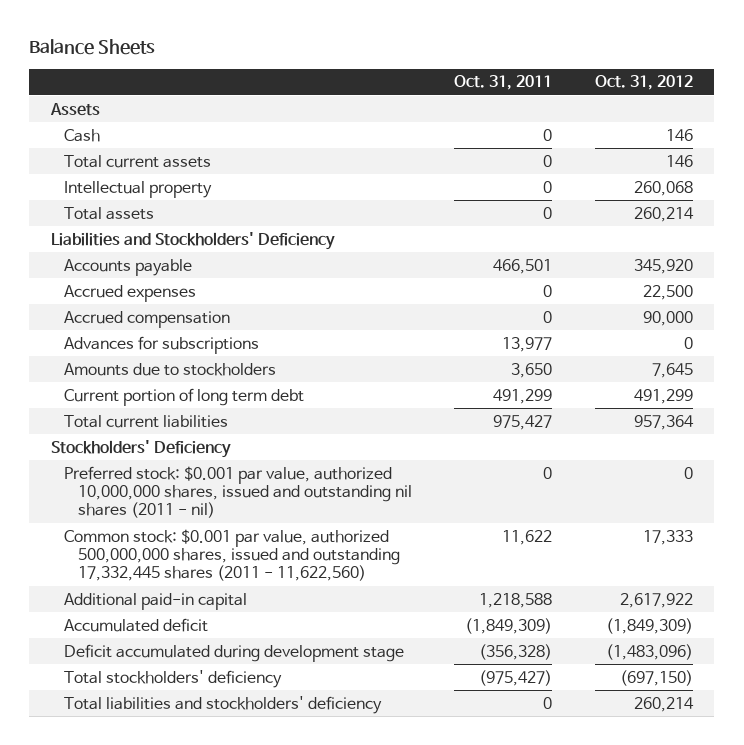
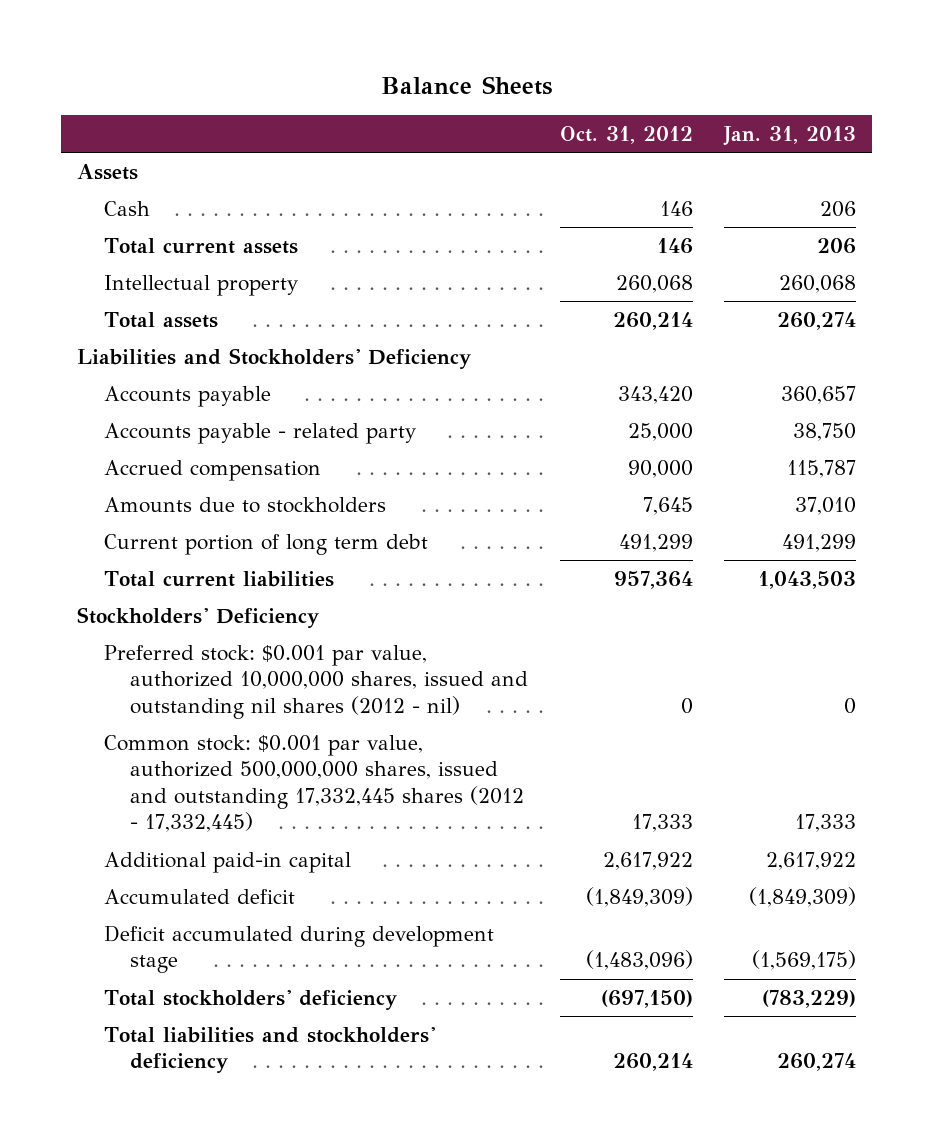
[454,75,553,91] Oct. 31, 2011 -> none
none -> [723,125,857,146] Jan. 31, 2013
[64,284,197,302] Accrued expenses -> none
[633,258,693,274] 345,920 -> [617,385,693,404] 343,420
none -> [103,422,416,444] Accounts payable - related party
[64,335,260,354] Advances for subscriptions -> none
[64,465,412,519] Preferred stock: $0.001 par value, authorized 10,000,000 shares, issued and outstanding nil shares (2011 - nil) -> [103,644,529,719] Preferred stock: $0.001 par value, authorized 10,000,000 shares, issued and outstanding nil shares (2012 - nil)
[64,528,400,582] Common stock: $0.001 par value, authorized 500,000,000 shares, issued and outstanding 17,332,445 shares (2011 - 11,622,560) -> [103,734,525,833] Common stock: $0.001 par value, authorized 500,000,000 shares, issued and outstanding 17,332,445 shares (2012 - 17,332,445)

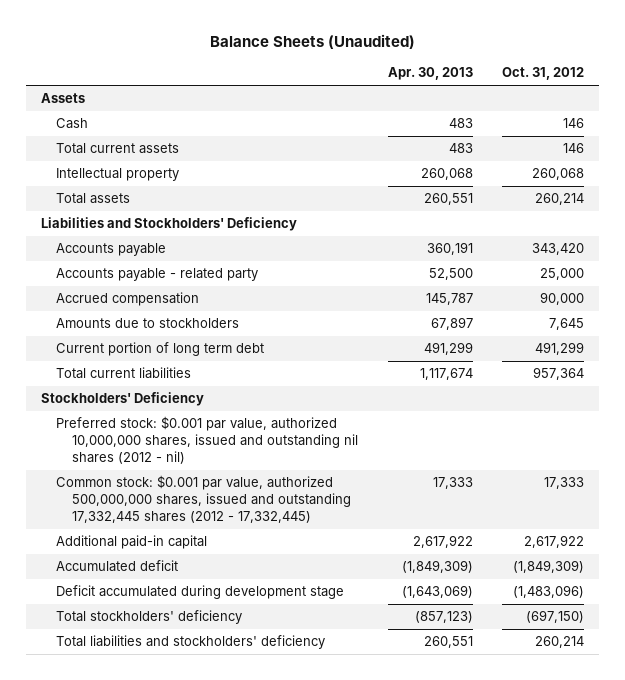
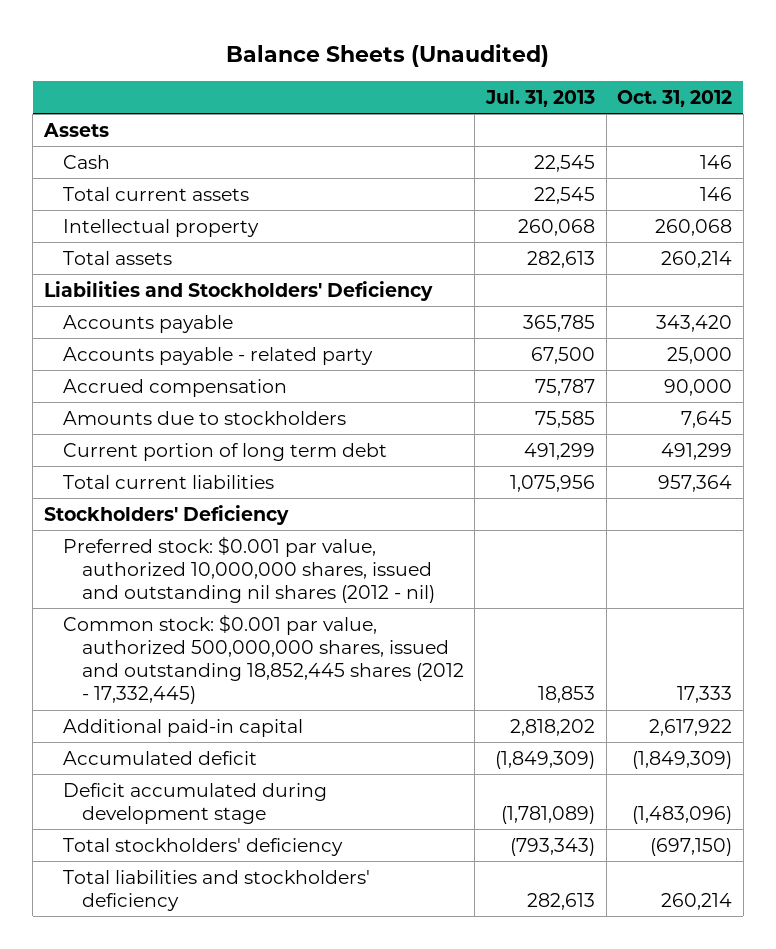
[387,67,473,81] Apr. 30, 2013 -> none
none -> [485,90,596,108] Jul. 31, 2013
[56,475,351,523] Common stock: $0.001 par value, authorized 500,000,000 shares, issued and outstanding 17,332,445 shares (2012 - 17,332,445) -> [62,613,464,705] Common stock: $0.001 par value, authorized 500,000,000 shares, issued and outstanding 18,852,445 shares (2012 - 17,332,445)

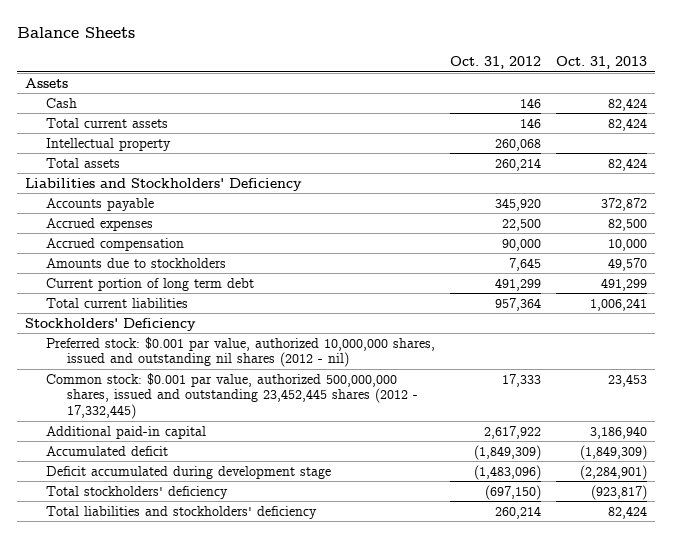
[226,44,550,68] Balance Sheets (Unaudited) -> [17,27,136,39] Balance Sheets
[485,90,596,108] Jul. 31, 2013 -> none
none -> [556,56,648,70] Oct. 31, 2013
[62,346,373,365] Accounts payable - related party -> none
[656,314,733,332] 343,420 -> [495,197,542,211] 345,920
none -> [46,217,154,231] Accrued expenses
[62,613,464,705] Common stock: $0.001 par value, authorized 500,000,000 shares, issued and outstanding 18,852,445 shares (2012 - 17,332,445) -> [46,372,418,420] Common stock: $0.001 par value, authorized 500,000,000 shares, issued and outstanding 23,452,445 shares (2012 - 17,332,445)

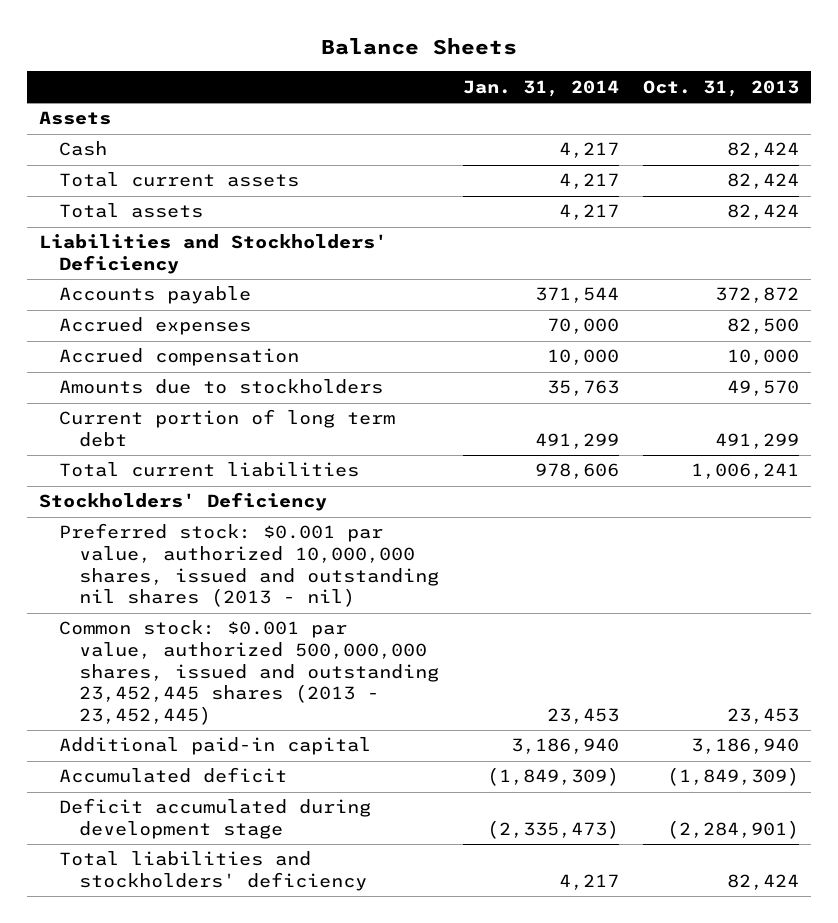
[450,56,542,70] Oct. 31, 2012 -> none
none -> [462,79,619,97] Jan. 31, 2014
[46,137,172,151] Intellectual property -> none
[46,336,436,368] Preferred stock: $0.001 par value, authorized 10,000,000 shares, issued and outstanding nil shares (2012 - nil) -> [59,523,439,608] Preferred stock: $0.001 par value, authorized 10,000,000 shares, issued and outstanding nil shares (2013 - nil)
[46,372,418,420] Common stock: $0.001 par value, authorized 500,000,000 shares, issued and outstanding 23,452,445 shares (2012 - 17,332,445) -> [59,620,439,726] Common stock: $0.001 par value, authorized 500,000,000 shares, issued and outstanding 23,452,445 shares (2013 - 23,452,445)
[46,485,229,499] Total stockholders' deficiency -> none

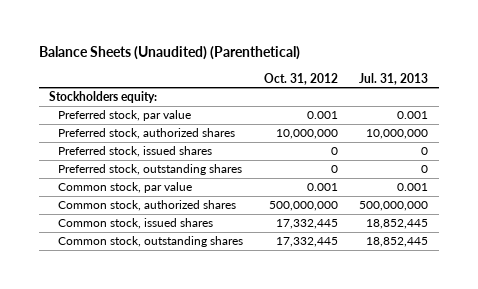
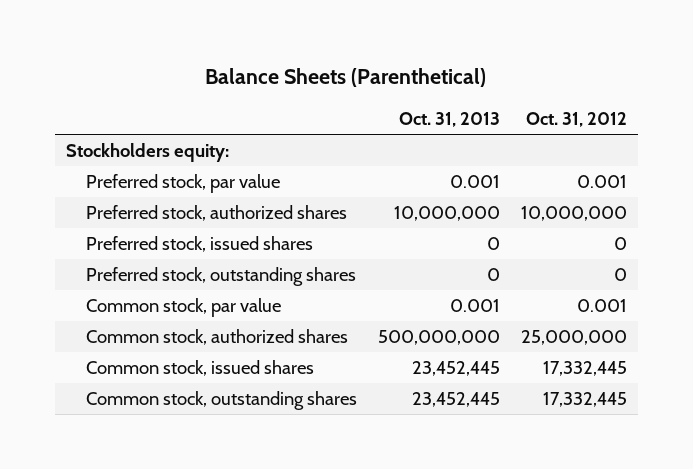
[38,46,300,61] Balance Sheets (Unaudited) (Parenthetical) -> [205,68,487,88] Balance Sheets (Parenthetical)
[359,72,429,85] Jul. 31, 2013 -> none
none -> [399,112,501,128] Oct. 31, 2013
[269,201,339,212] 500,000,000 -> [521,330,628,346] 25,000,000

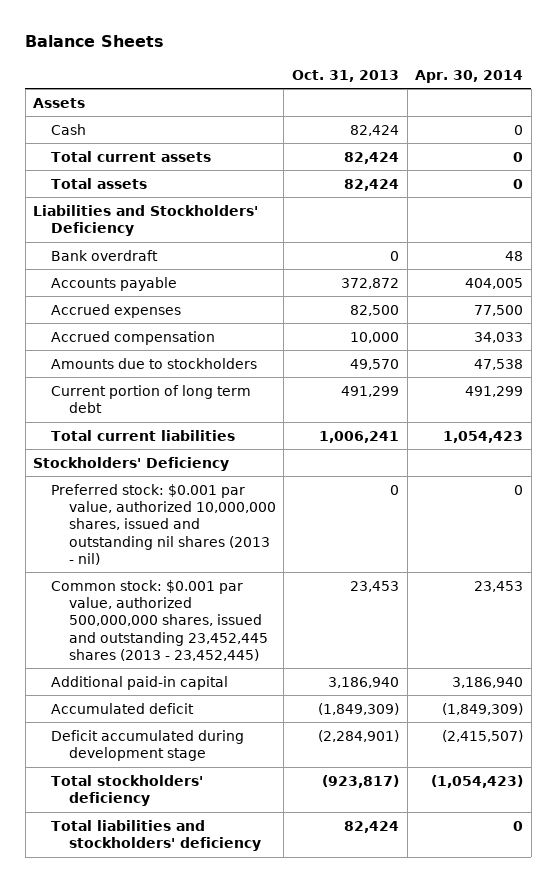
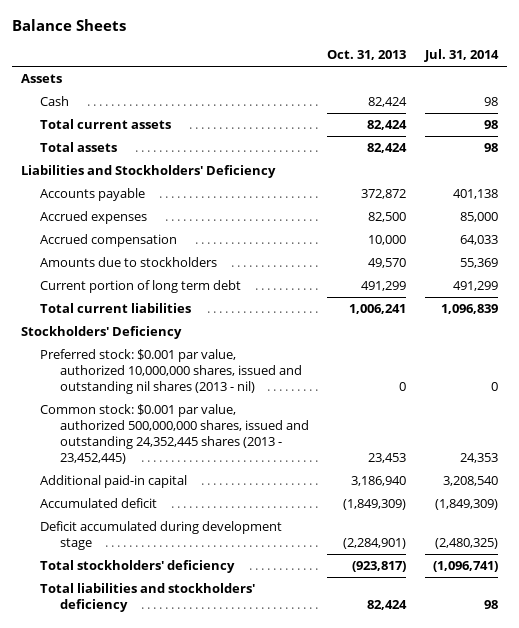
[415,69,524,83] Apr. 30, 2014 -> none
none -> [423,49,499,63] Jul. 31, 2014
[51,249,159,261] Bank overdraft -> none
[51,579,268,661] Common stock: $0.001 par value, authorized 500,000,000 shares, issued and outstanding 23,452,445 shares (2013 - 23,452,445) -> [40,403,309,464] Common stock: $0.001 par value, authorized 500,000,000 shares, issued and outstanding 24,352,445 shares (2013 - 23,452,445)

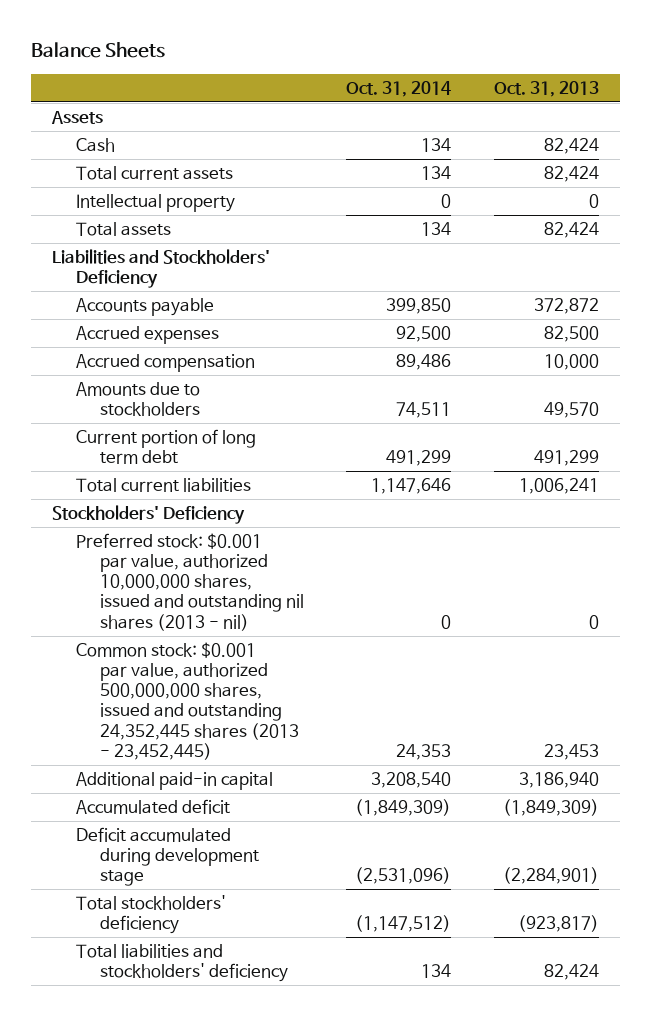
[423,49,499,63] Jul. 31, 2014 -> none
none -> [346,80,452,97] Oct. 31, 2014
none -> [76,194,236,213] Intellectual property

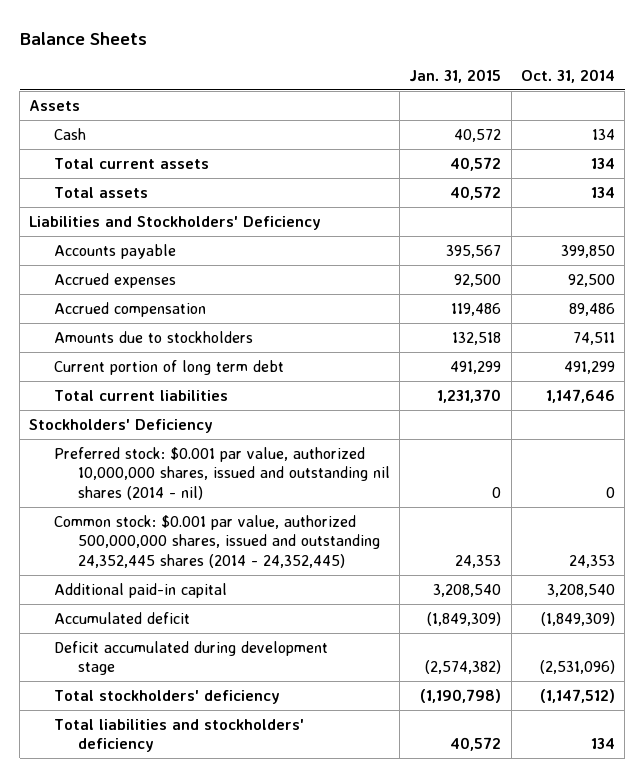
[493,80,599,97] Oct. 31, 2013 -> none
none -> [409,68,502,83] Jan. 31, 2015
[76,194,236,213] Intellectual property -> none
[76,533,304,631] Preferred stock: $0.001 par value, authorized 10,000,000 shares, issued and outstanding nil shares (2013 - nil) -> [53,446,391,500] Preferred stock: $0.001 par value, authorized 10,000,000 shares, issued and outstanding nil shares (2014 - nil)
[76,642,299,760] Common stock: $0.001 par value, authorized 500,000,000 shares, issued and outstanding 24,352,445 shares (2013 - 23,452,445) -> [53,514,381,568] Common stock: $0.001 par value, authorized 500,000,000 shares, issued and outstanding 24,352,445 shares (2014 - 24,352,445)

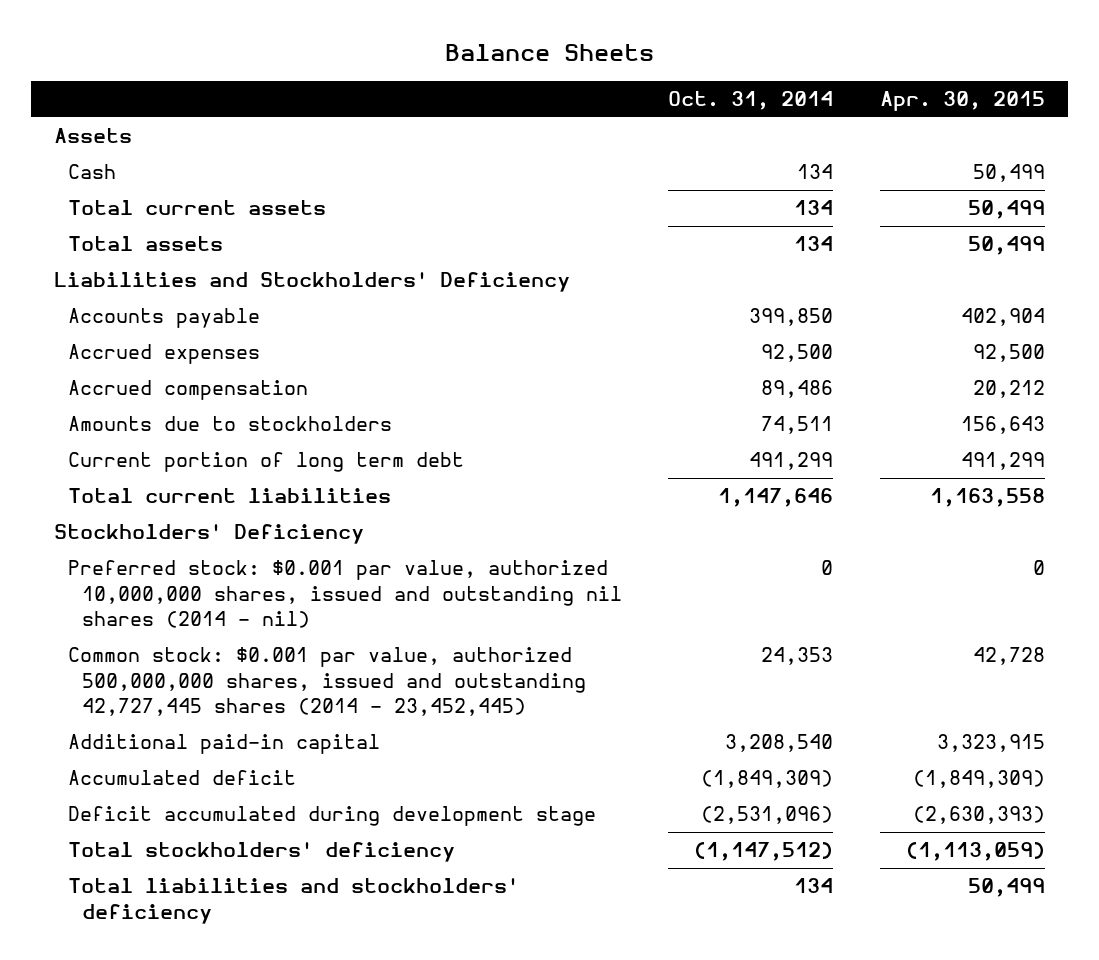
[409,68,502,83] Jan. 31, 2015 -> none
none -> [880,91,1046,112] Apr. 30, 2015
[53,514,381,568] Common stock: $0.001 par value, authorized 500,000,000 shares, issued and outstanding 24,352,445 shares (2014 - 24,352,445) -> [67,647,586,717] Common stock: $0.001 par value, authorized 500,000,000 shares, issued and outstanding 42,727,445 shares (2014 - 23,452,445)

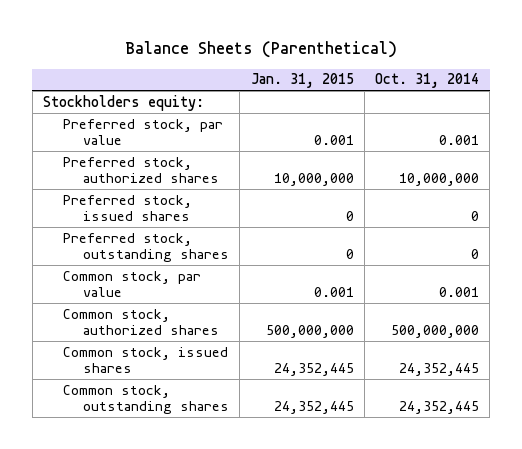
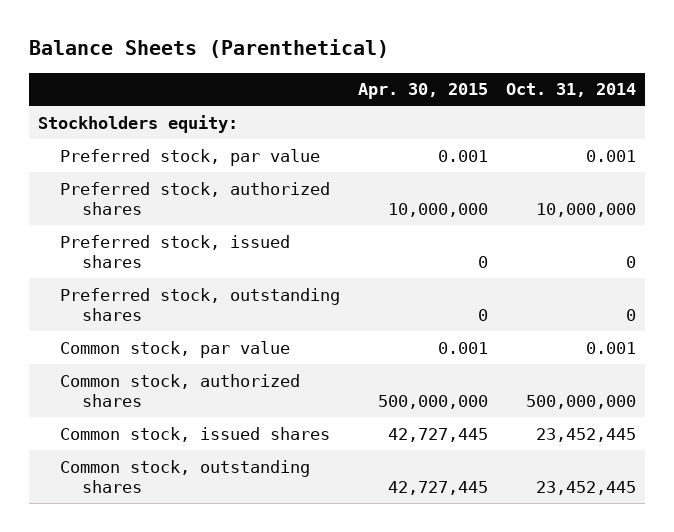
[250,73,354,89] Jan. 31, 2015 -> none
none -> [358,83,489,100] Apr. 30, 2015
[398,363,479,377] 24,352,445 -> [535,427,636,442] 23,452,445
[398,401,479,415] 24,352,445 -> [535,481,636,496] 23,452,445

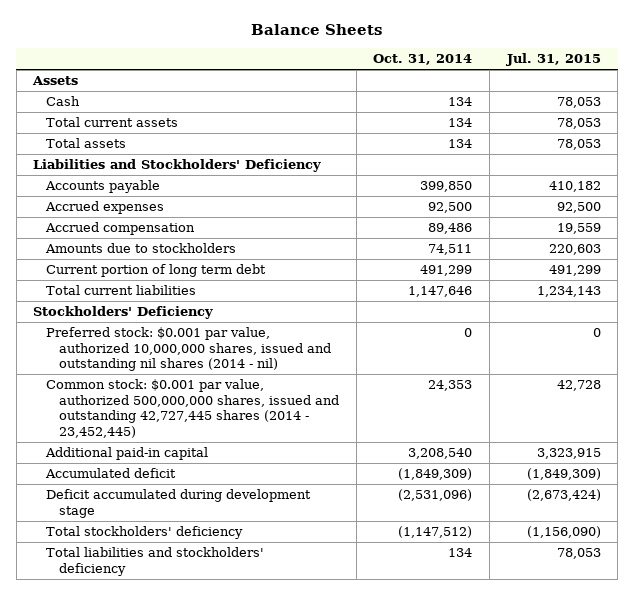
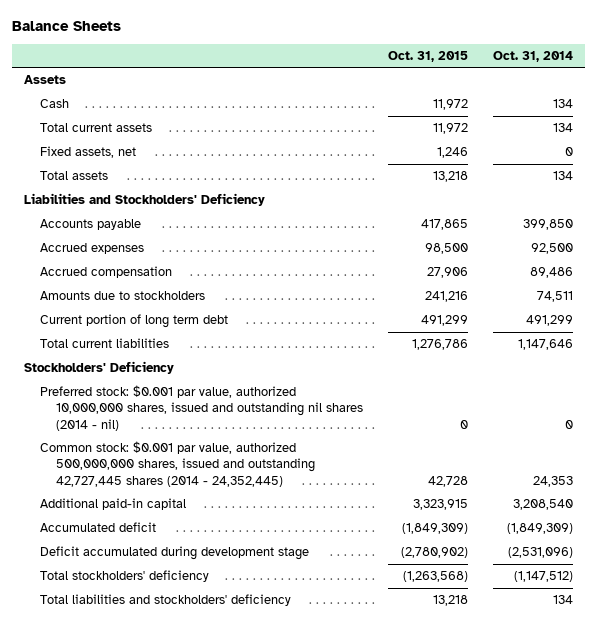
[505,53,601,67] Jul. 31, 2015 -> none
none -> [387,50,468,62] Oct. 31, 2015
none -> [40,146,137,159] Fixed assets, net
[46,379,339,438] Common stock: $0.001 par value, authorized 500,000,000 shares, issued and outstanding 42,727,445 shares (2014 - 23,452,445) -> [40,441,316,487] Common stock: $0.001 par value, authorized 500,000,000 shares, issued and outstanding 42,727,445 shares (2014 - 24,352,445)

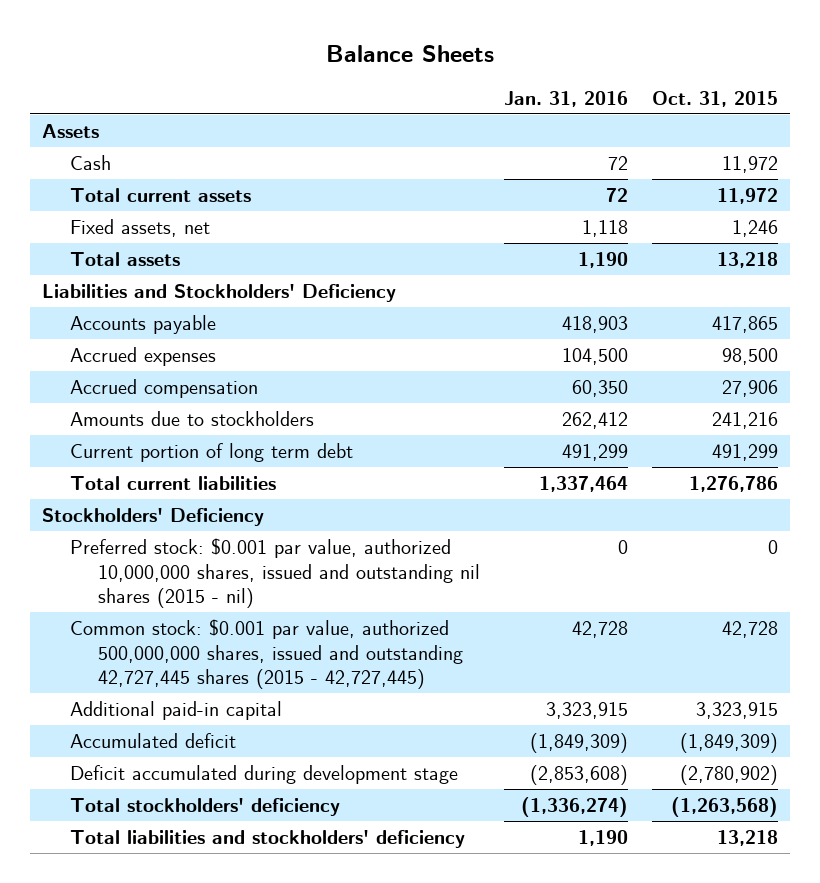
[492,50,573,62] Oct. 31, 2014 -> none
none -> [503,91,628,108] Jan. 31, 2016
[40,385,364,431] Preferred stock: $0.001 par value, authorized 10,000,000 shares, issued and outstanding nil shares (2014 - nil) -> [70,538,480,609] Preferred stock: $0.001 par value, authorized 10,000,000 shares, issued and outstanding nil shares (2015 - nil)
[40,441,316,487] Common stock: $0.001 par value, authorized 500,000,000 shares, issued and outstanding 42,727,445 shares (2014 - 24,352,445) -> [70,619,463,690] Common stock: $0.001 par value, authorized 500,000,000 shares, issued and outstanding 42,727,445 shares (2015 - 42,727,445)

